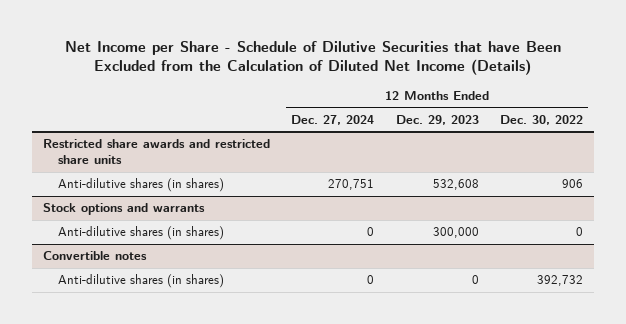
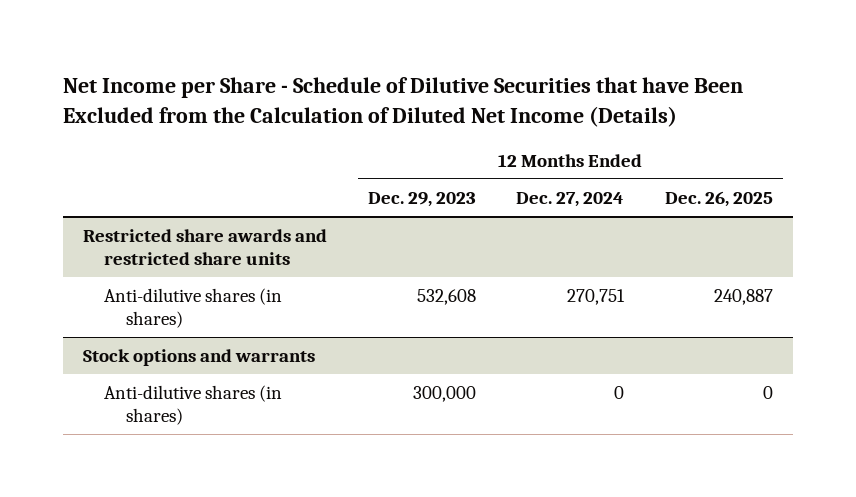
[499,114,583,125] Dec. 30, 2022 -> none
none -> [664,191,773,208] Dec. 26, 2025
[42,251,147,261] Convertible notes -> none
[57,274,224,289] Anti-dilutive shares (in shares) -> none

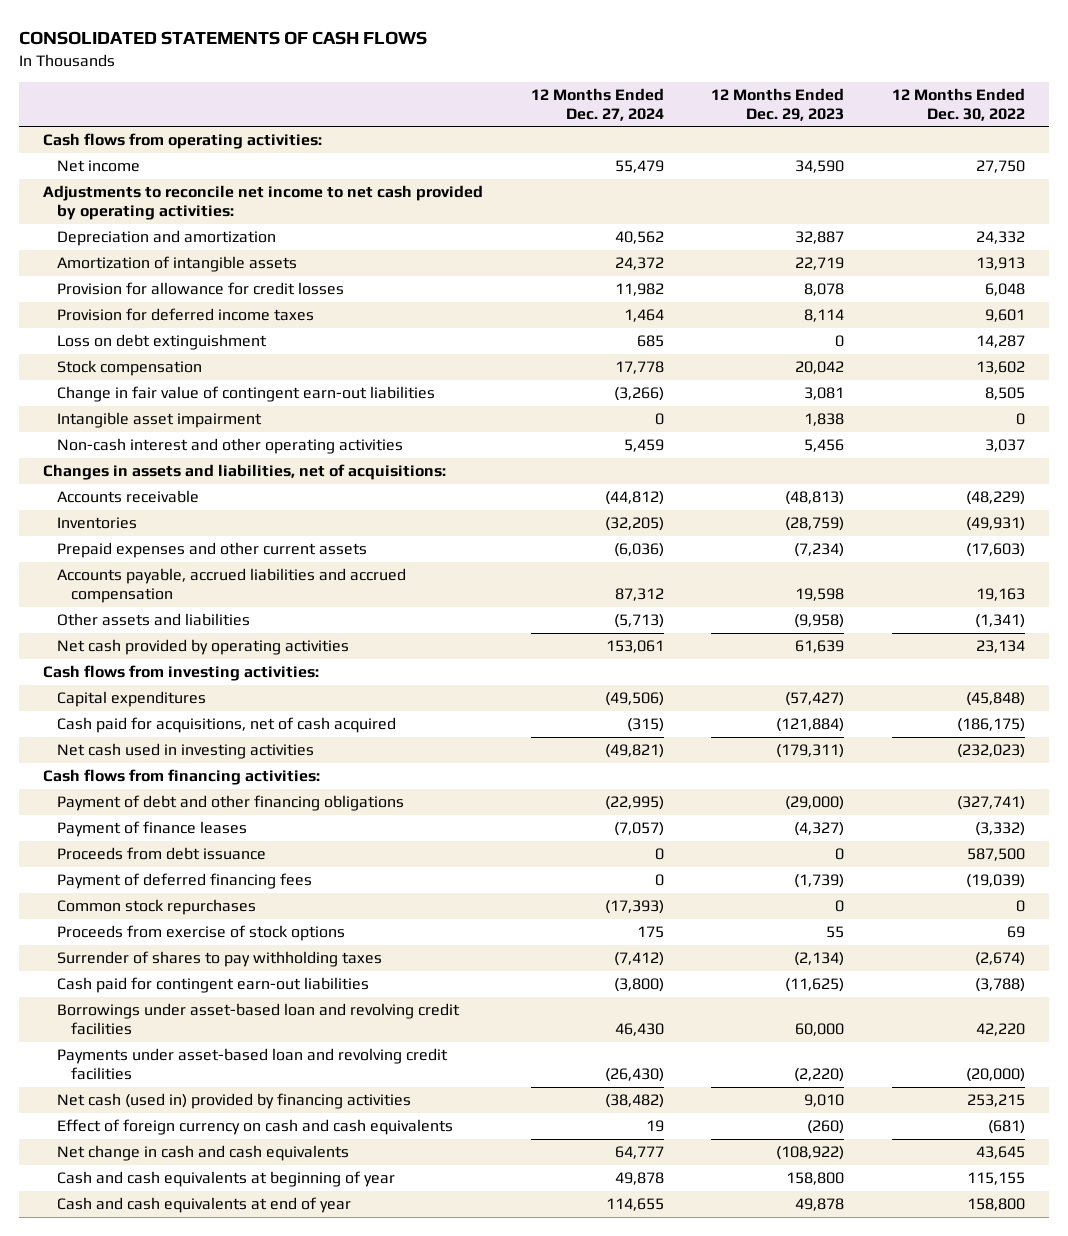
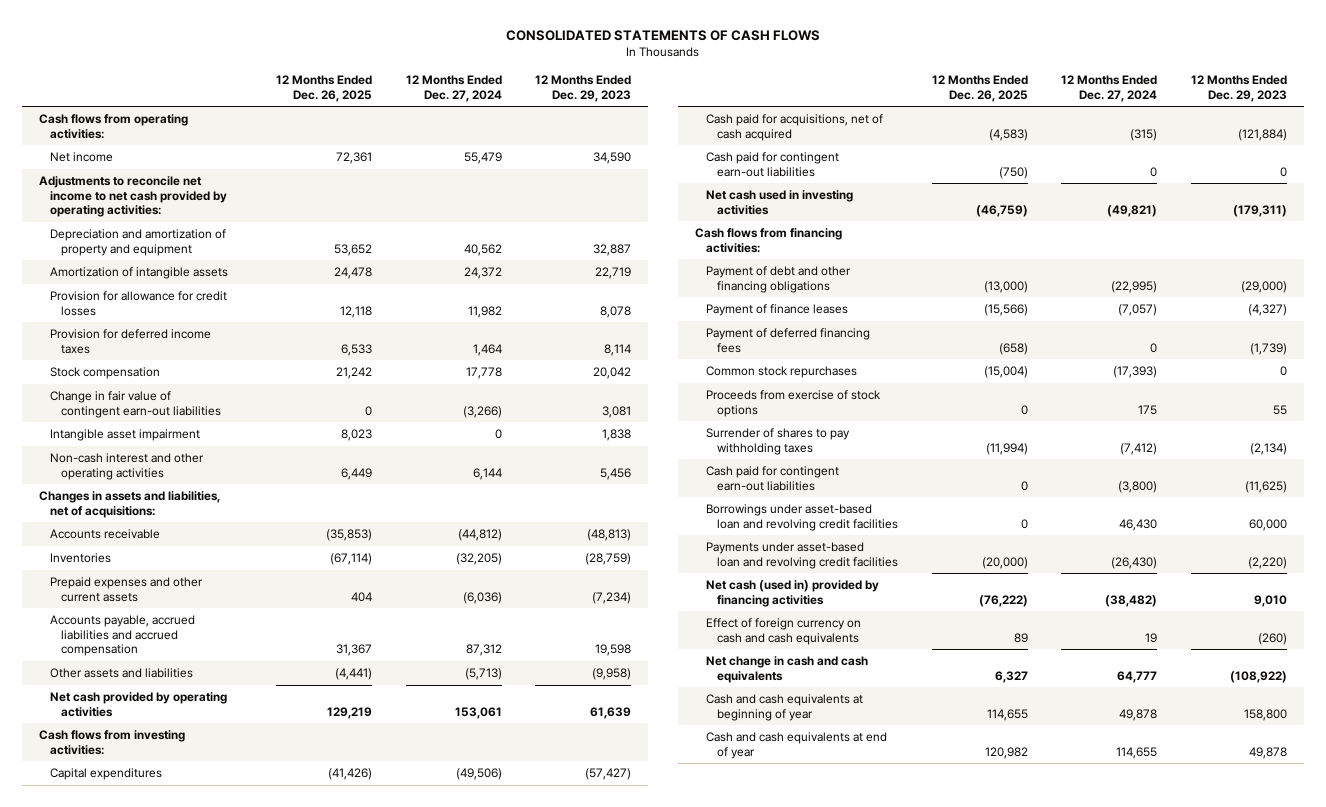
[892,87,1026,121] 12 Months Ended Dec. 30, 2022 -> none
none -> [275,75,372,102] 12 Months Ended Dec. 26, 2025
[56,230,276,247] Depreciation and amortization -> [50,228,227,256] Depreciation and amortization of property and equipment
[56,334,267,351] Loss on debt extinguishment -> none
[623,439,664,453] 5,459 -> [472,467,502,480] 6,144
none -> [705,151,839,177] Cash paid for contingent earn-out liabilities
[56,847,266,861] Proceeds from debt issuance -> none

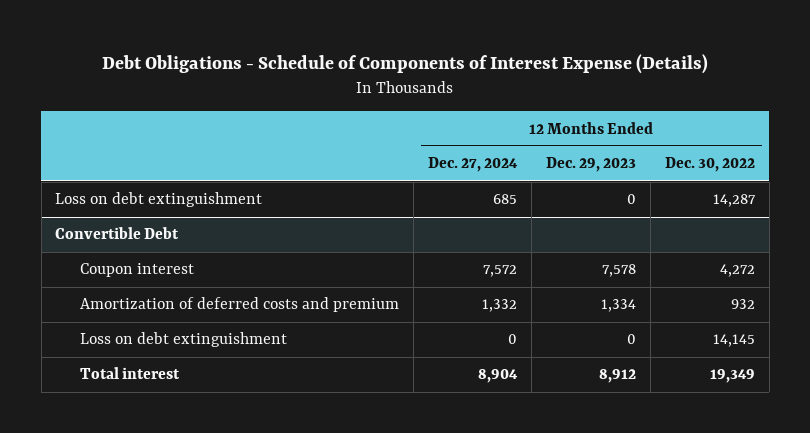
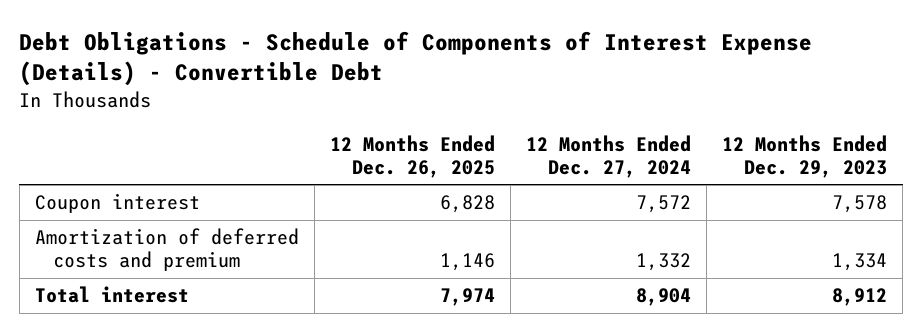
[102,53,709,74] Debt Obligations - Schedule of Components of Interest Expense (Details) -> [19,30,813,87] Debt Obligations - Schedule of Components of Interest Expense (Details) - Convertible Debt
[664,157,755,173] Dec. 30, 2022 -> none
none -> [329,134,495,178] 12 Months Ended Dec. 26, 2025
[55,192,263,208] Loss on debt extinguishment -> none
[55,227,180,240] Convertible Debt -> none
[80,332,288,348] Loss on debt extinguishment -> none

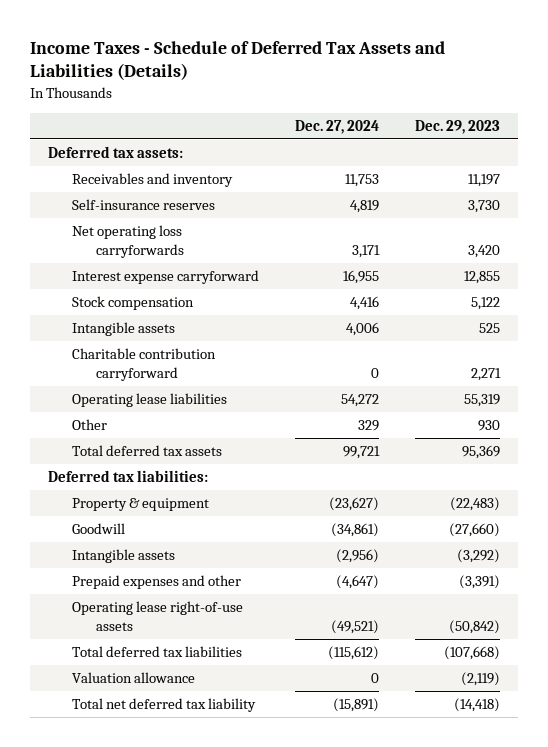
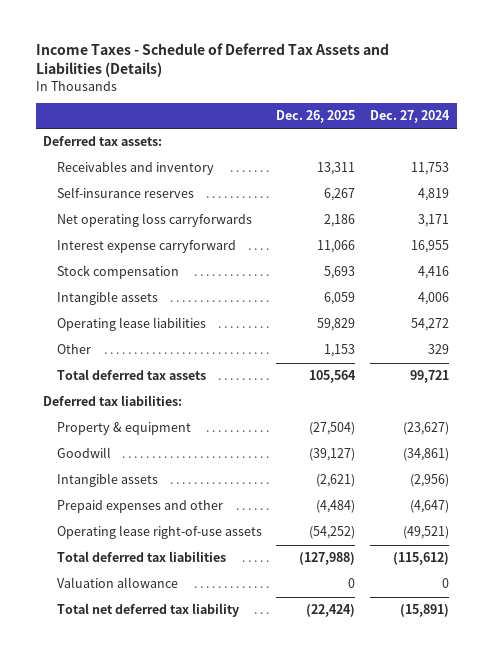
[414,120,500,135] Dec. 29, 2023 -> none
none -> [276,110,356,124] Dec. 26, 2025
[71,348,216,382] Charitable contribution carryforward -> none

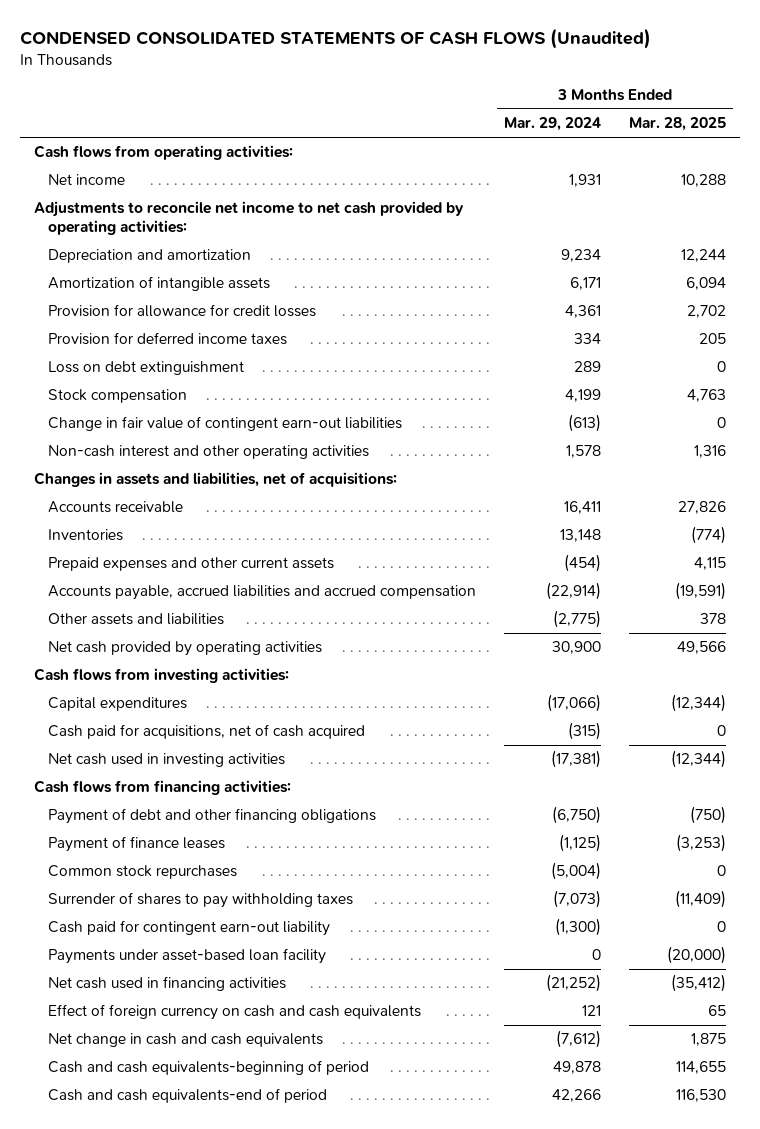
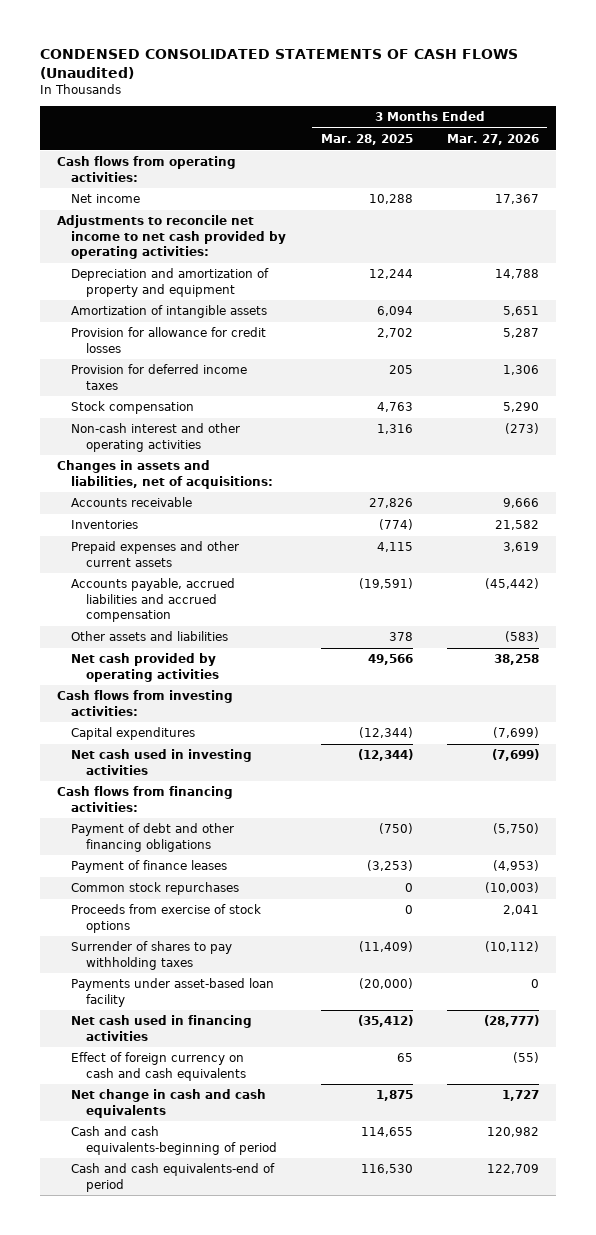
[504,117,602,132] Mar. 29, 2024 -> none
none -> [446,134,539,146] Mar. 27, 2026
[47,249,251,264] Depreciation and amortization -> [71,268,270,297] Depreciation and amortization of property and equipment
[47,361,244,376] Loss on debt extinguishment -> none
[47,416,402,432] Change in fair value of contingent earn-out liabilities -> none
[47,724,365,740] Cash paid for acquisitions, net of cash acquired -> none
none -> [71,904,262,933] Proceeds from exercise of stock options
[47,920,330,937] Cash paid for contingent earn-out liability -> none

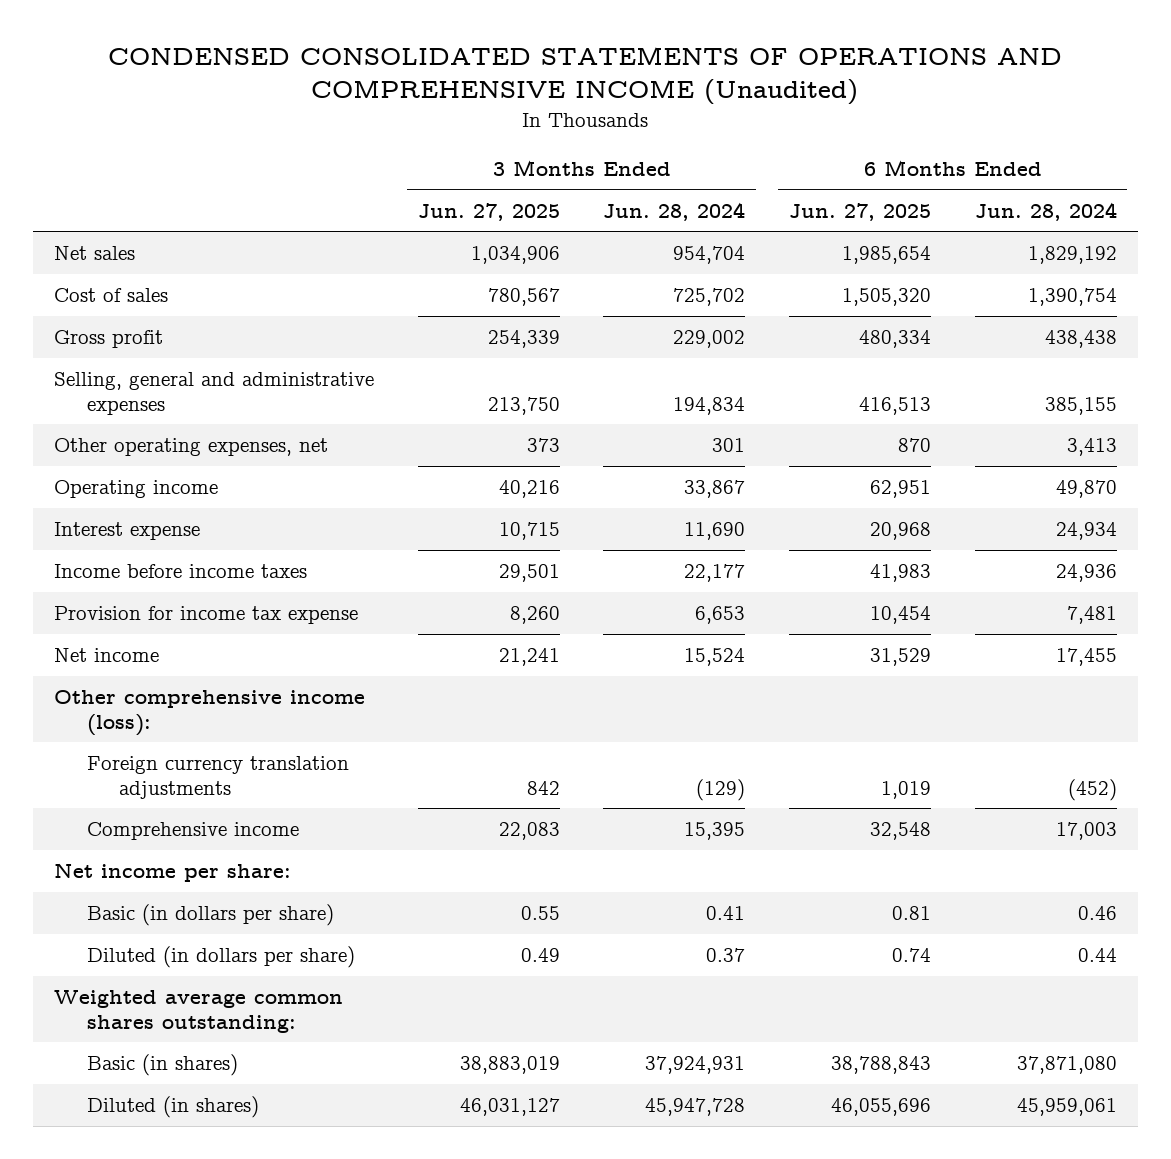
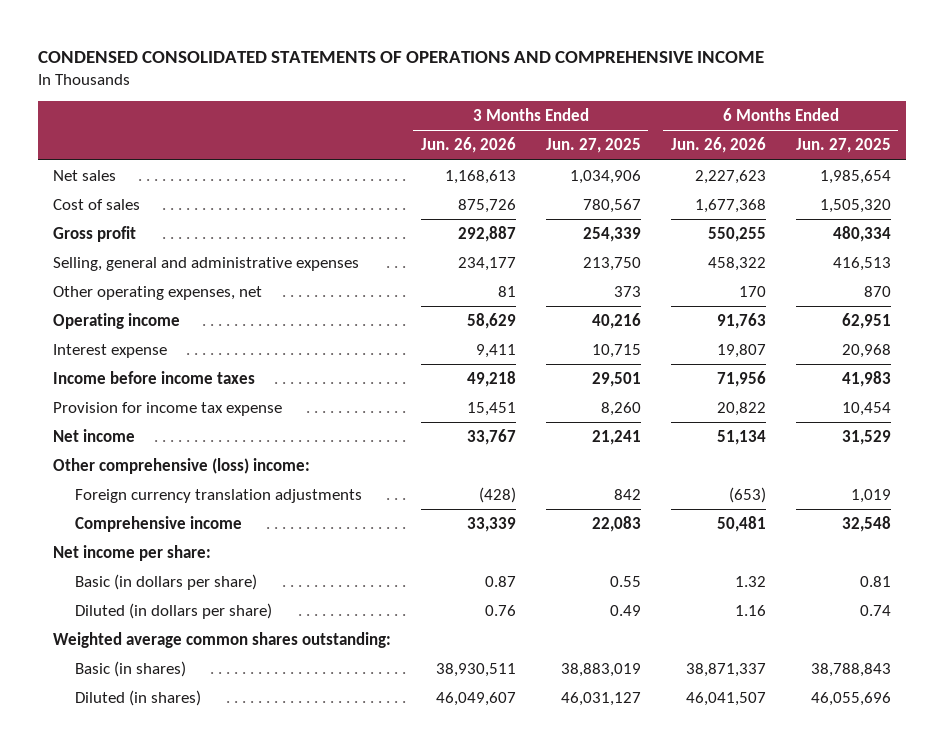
[108,47,1063,106] CONDENSED CONSOLIDATED STATEMENTS OF OPERATIONS AND COMPREHENSIVE INCOME (Unaudited) -> [37,50,764,63] CONDENSED CONSOLIDATED STATEMENTS OF OPERATIONS AND COMPREHENSIVE INCOME
[603,201,746,221] Jun. 28, 2024 -> none
[974,201,1117,221] Jun. 28, 2024 -> none
none -> [420,137,516,154] Jun. 26, 2026
none -> [670,137,766,154] Jun. 26, 2026
[54,690,366,736] Other comprehensive income (loss): -> [52,457,310,474] Other comprehensive (loss) income:

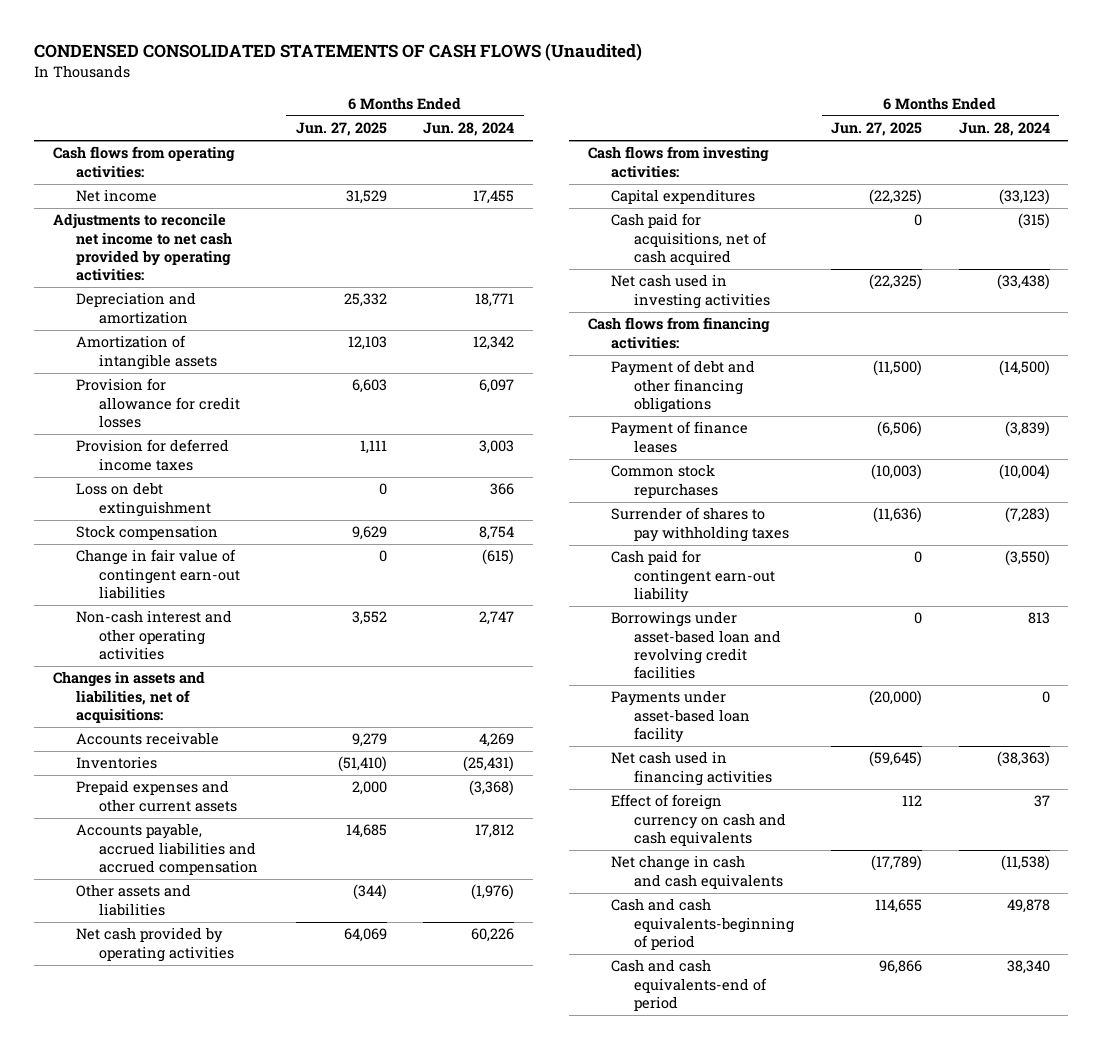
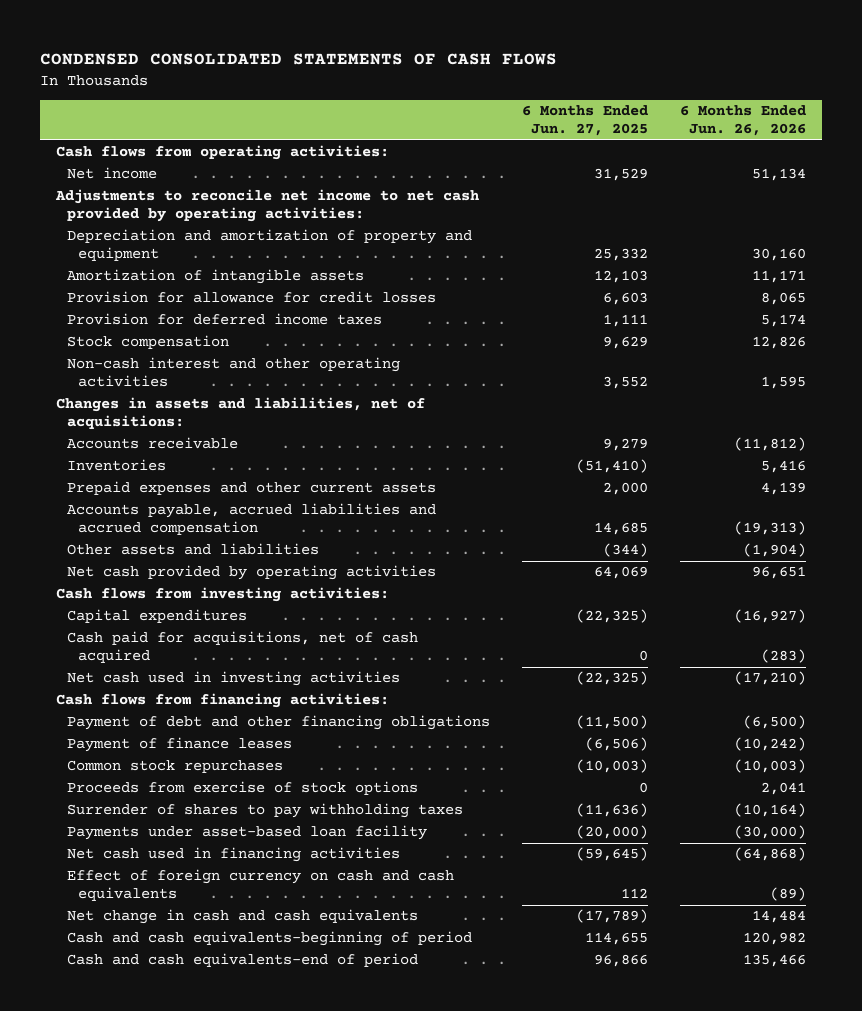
[34,42,643,61] CONDENSED CONSOLIDATED STATEMENTS OF CASH FLOWS (Unaudited) -> [40,52,558,65] CONDENSED CONSOLIDATED STATEMENTS OF CASH FLOWS
[423,122,515,137] Jun. 28, 2024 -> none
none -> [680,105,807,137] 6 Months Ended Jun. 26, 2026
[75,292,196,324] Depreciation and amortization -> [66,229,472,262] Depreciation and amortization of property and equipment
[75,482,211,517] Loss on debt extinguishment -> none
[75,549,240,599] Change in fair value of contingent earn-out liabilities -> none
none -> [66,781,418,796] Proceeds from exercise of stock options
[611,550,776,603] Cash paid for contingent earn-out liability -> none
[611,611,782,679] Borrowings under asset-based loan and revolving credit facilities -> none

